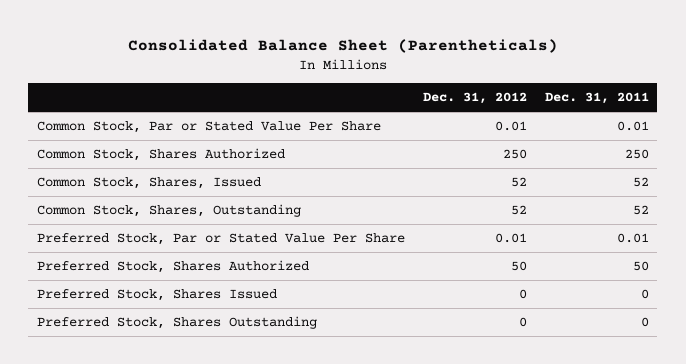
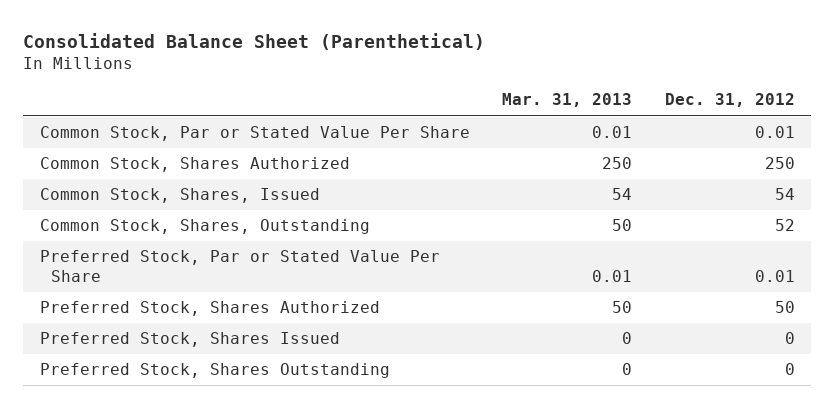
[127,39,558,54] Consolidated Balance Sheet (Parentheticals) -> [23,32,486,50] Consolidated Balance Sheet (Parenthetical)
[544,92,649,105] Dec. 31, 2011 -> none
none -> [502,93,633,108] Mar. 31, 2013
[510,177,527,188] 52 -> [774,188,795,201] 54

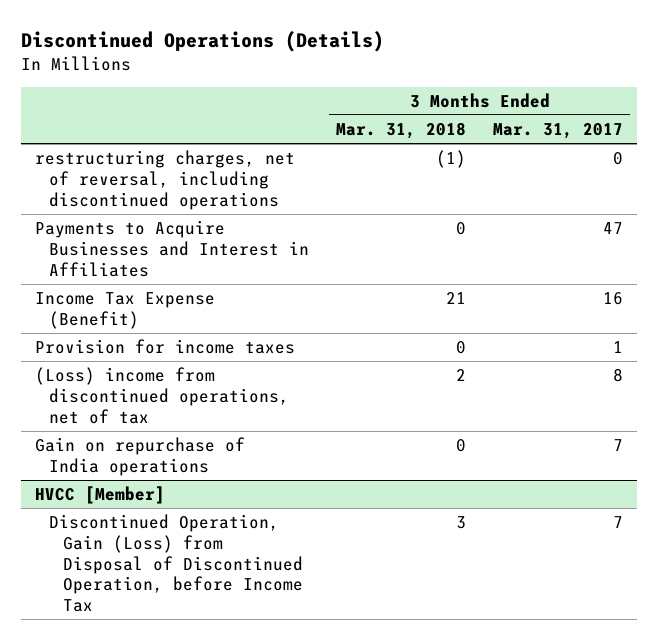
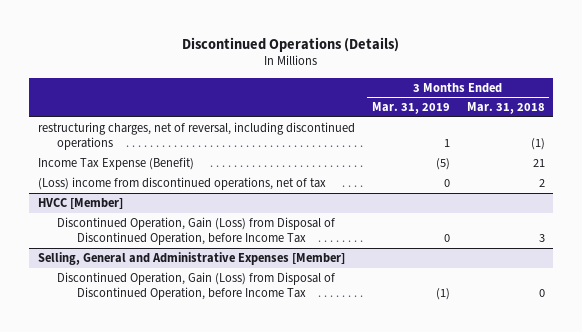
[493,122,624,139] Mar. 31, 2017 -> none
none -> [371,102,450,115] Mar. 31, 2019
[34,219,309,277] Payments to Acquire Businesses and Interest in Affiliates -> none
[34,338,295,354] Provision for income taxes -> none
[34,436,245,476] Gain on repurchase of India operations -> none
none -> [37,251,345,265] Selling, General and Administrative Expenses [Member]
none -> [57,271,336,301] Discontinued Operation, Gain (Loss) from Disposal of Discontinued Operation, before Income Tax

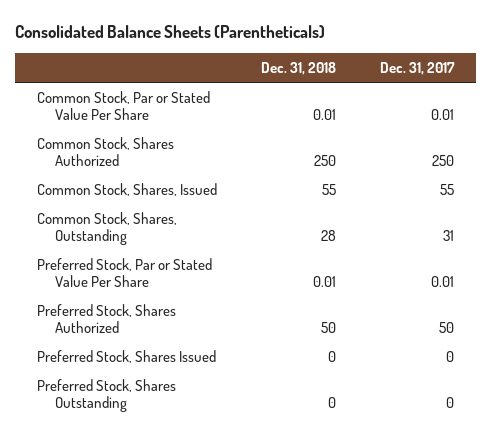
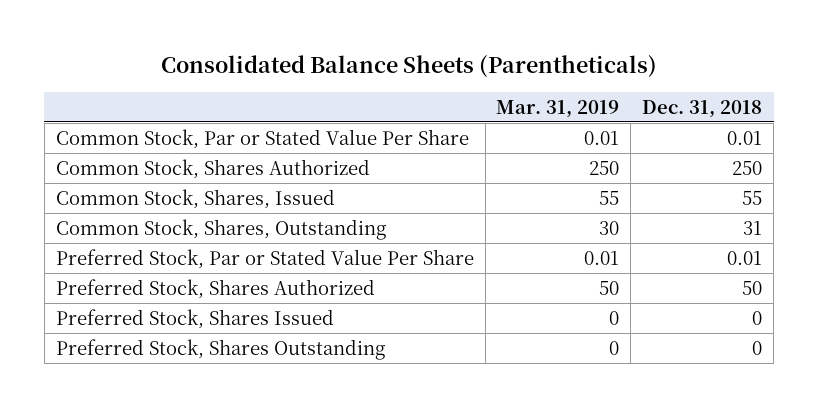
[380,62,456,76] Dec. 31, 2017 -> none
none -> [496,99,620,118] Mar. 31, 2019
[321,230,337,242] 28 -> [743,220,763,235] 31

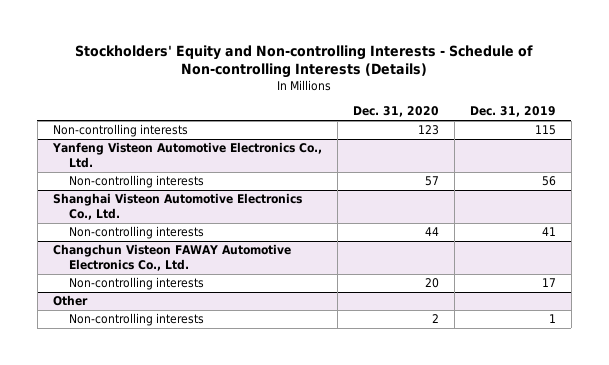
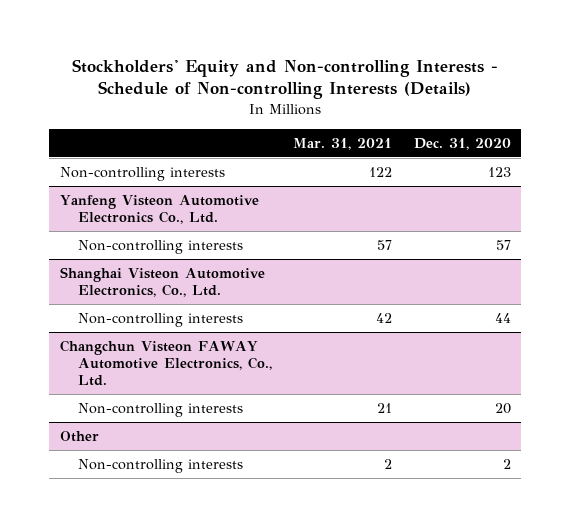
[469,106,556,118] Dec. 31, 2019 -> none
none -> [293,137,393,150] Mar. 31, 2021
[52,193,302,221] Shanghai Visteon Automotive Electronics Co., Ltd. -> [59,266,265,298] Shanghai Visteon Automotive Electronics, Co., Ltd.
[52,244,291,272] Changchun Visteon FAWAY Automotive Electronics Co., Ltd. -> [59,339,272,387] Changchun Visteon FAWAY Automotive Electronics, Co., Ltd.

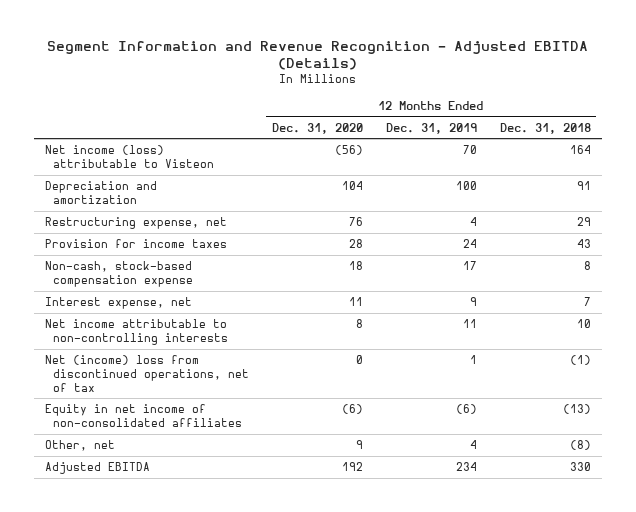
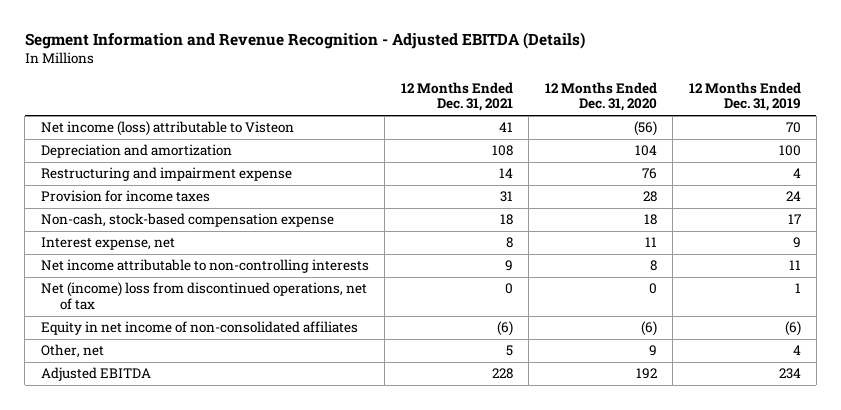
[499,122,591,134] Dec. 31, 2018 -> none
none -> [400,81,513,112] 12 Months Ended Dec. 31, 2021
[45,217,228,230] Restructuring expense, net -> [40,167,292,182] Restructuring and impairment expense

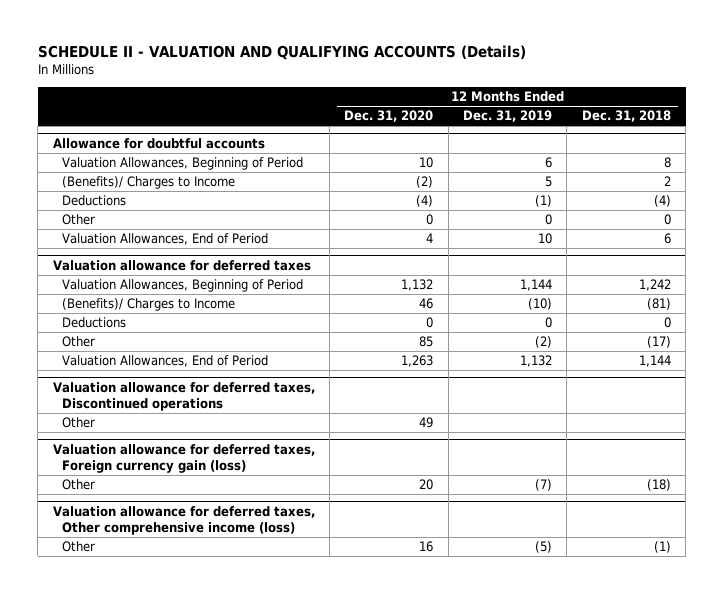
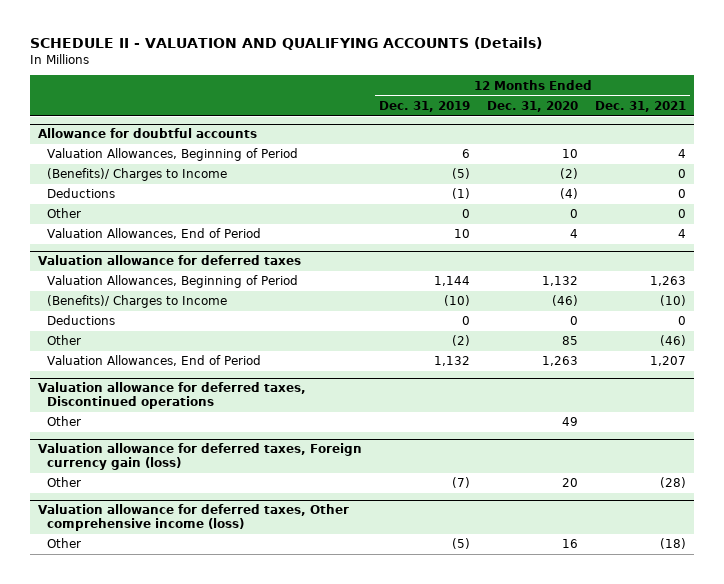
[581,110,671,123] Dec. 31, 2018 -> none
none -> [594,100,686,112] Dec. 31, 2021
[545,176,553,188] 5 -> [452,168,471,180] (5)
[419,298,434,310] 46 -> [552,295,579,307] (46)

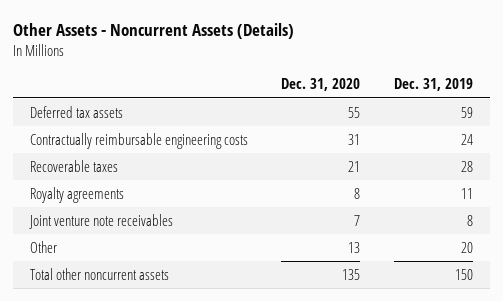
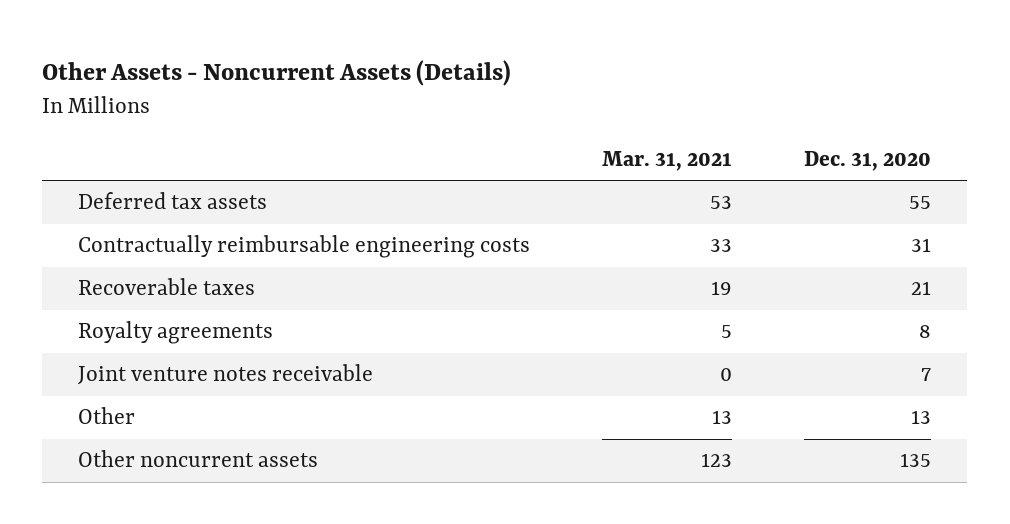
[394,78,474,92] Dec. 31, 2019 -> none
none -> [602,150,733,171] Mar. 31, 2021
[28,213,173,229] Joint venture note receivables -> [78,364,374,386] Joint venture notes receivable
[29,267,169,280] Total other noncurrent assets -> [78,450,319,468] Other noncurrent assets

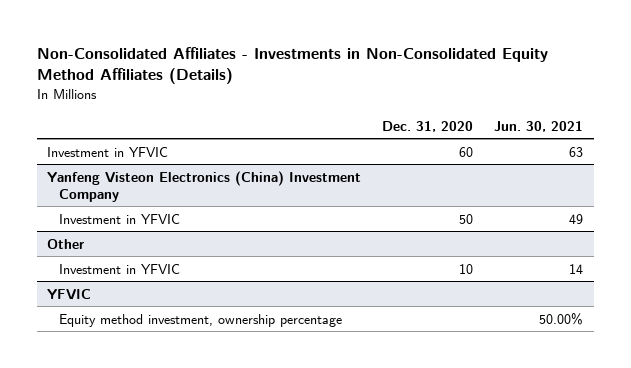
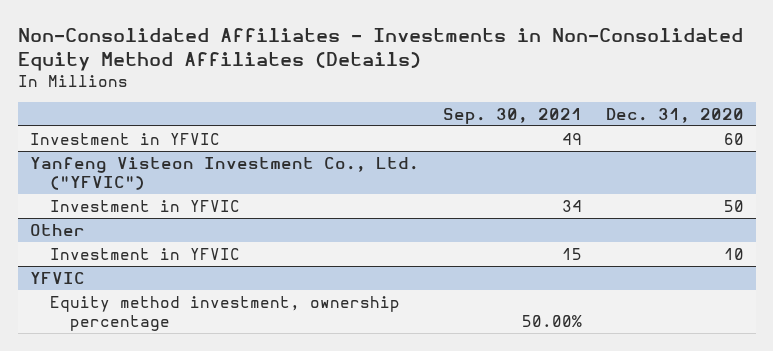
[494,120,584,132] Jun. 30, 2021 -> none
none -> [442,107,582,124] Sep. 30, 2021
[47,170,362,202] Yanfeng Visteon Electronics (China) Investment Company -> [29,156,419,190] Yanfeng Visteon Investment Co., Ltd. ("YFVIC")

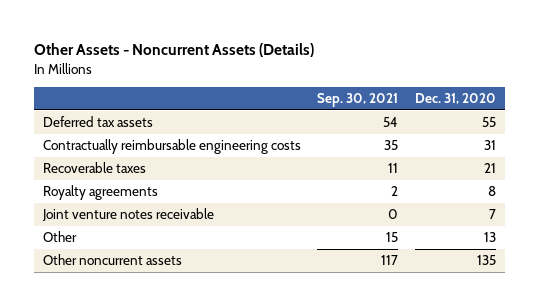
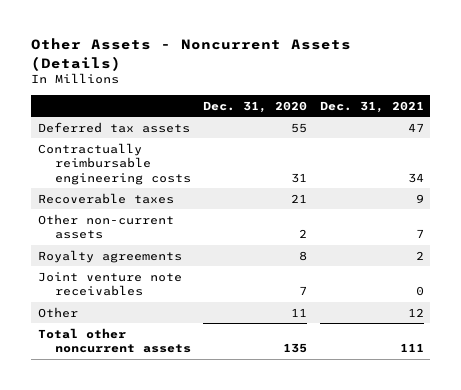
[317,93,399,108] Sep. 30, 2021 -> none
none -> [319,100,424,113] Dec. 31, 2021
none -> [37,213,174,240] Other non-current assets
[41,208,214,222] Joint venture notes receivable -> [37,271,182,297] Joint venture note receivables
[484,232,497,243] 13 -> [291,307,308,317] 11
[42,254,182,266] Other noncurrent assets -> [37,327,191,354] Total other noncurrent assets

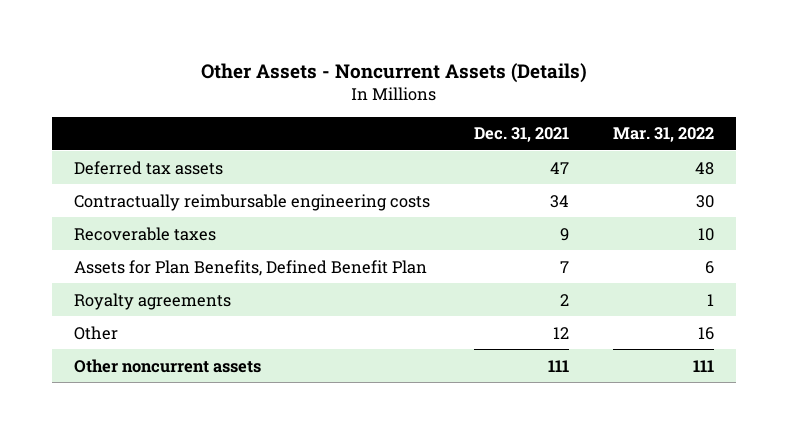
[203,100,308,113] Dec. 31, 2020 -> none
none -> [612,127,714,143] Mar. 31, 2022
[37,213,174,240] Other non-current assets -> [74,259,428,276] Assets for Plan Benefits, Defined Benefit Plan
[37,271,182,297] Joint venture note receivables -> none
[37,327,191,354] Total other noncurrent assets -> [74,358,262,373] Other noncurrent assets

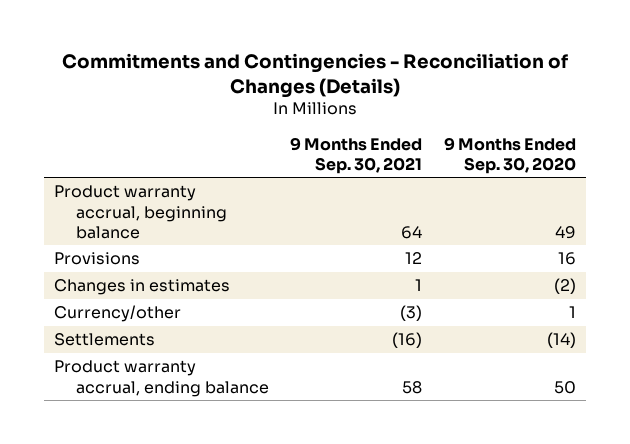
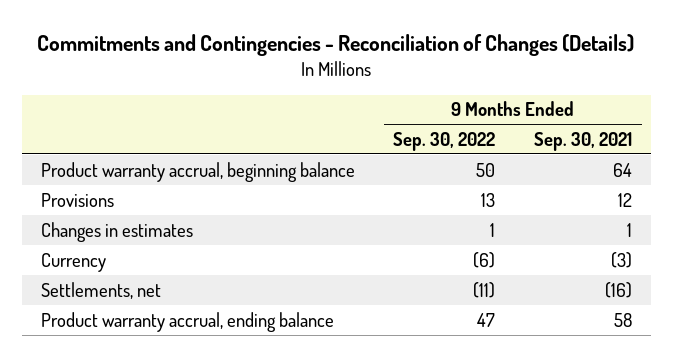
[443,136,576,174] 9 Months Ended Sep. 30, 2020 -> none
none -> [393,131,496,151] Sep. 30, 2022
[54,305,182,323] Currency/other -> [40,252,106,272] Currency
[54,333,156,347] Settlements -> [40,281,161,299] Settlements, net

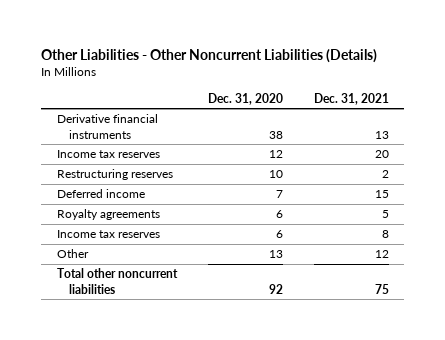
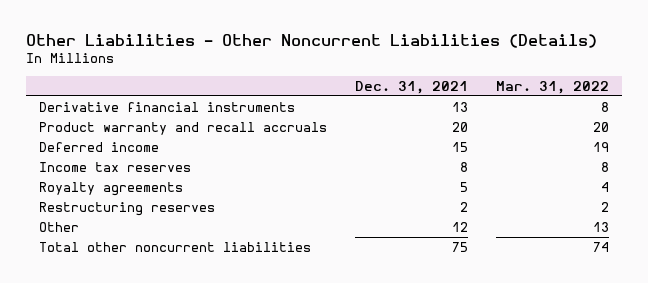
[207,92,283,105] Dec. 31, 2020 -> none
none -> [495,80,609,94] Mar. 31, 2022
[56,150,160,159] Income tax reserves -> [39,121,328,135] Product warranty and recall accruals
[56,209,160,221] Royalty agreements -> [39,181,184,196] Royalty agreements
[56,169,173,181] Restructuring reserves -> [39,201,216,216] Restructuring reserves

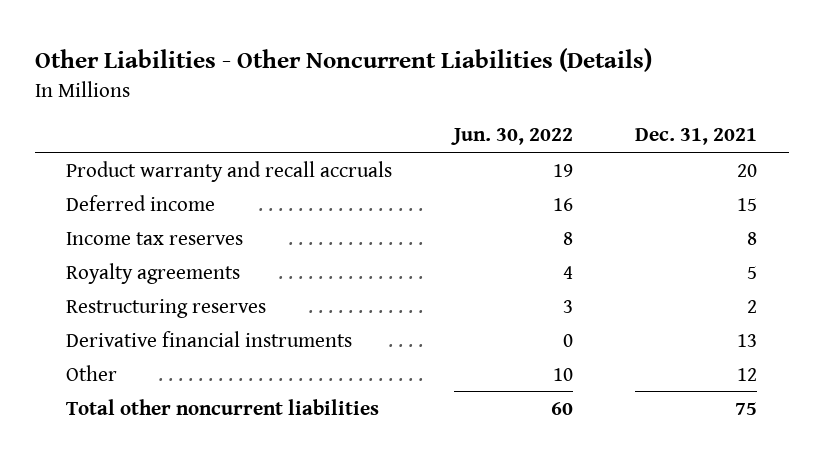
[495,80,609,94] Mar. 31, 2022 -> none
none -> [451,128,574,146] Jun. 30, 2022
[39,101,296,112] Derivative financial instruments -> [66,330,353,347] Derivative financial instruments

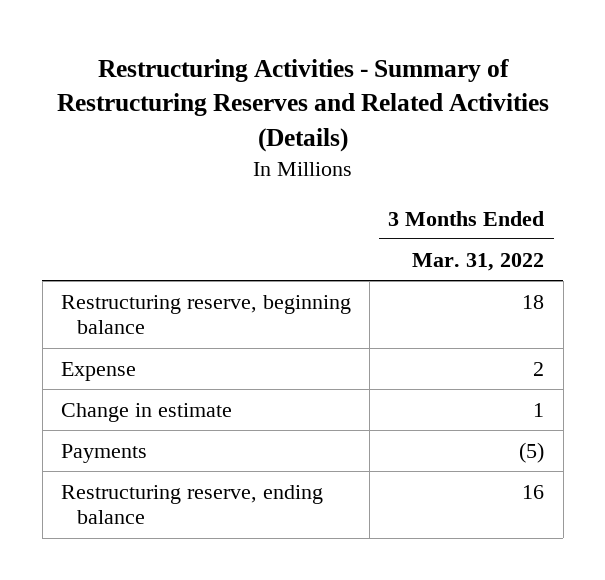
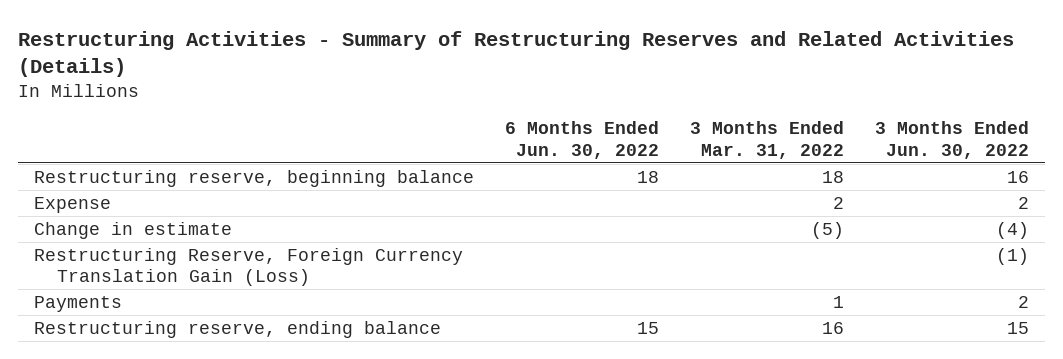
none -> [504,121,659,159] 6 Months Ended Jun. 30, 2022
none -> [875,121,1030,159] 3 Months Ended Jun. 30, 2022
[533,402,545,417] 1 -> [810,221,844,239] (5)
none -> [33,247,463,287] Restructuring Reserve, Foreign Currency Translation Gain (Loss)
[519,441,545,463] (5) -> [832,295,844,308] 1

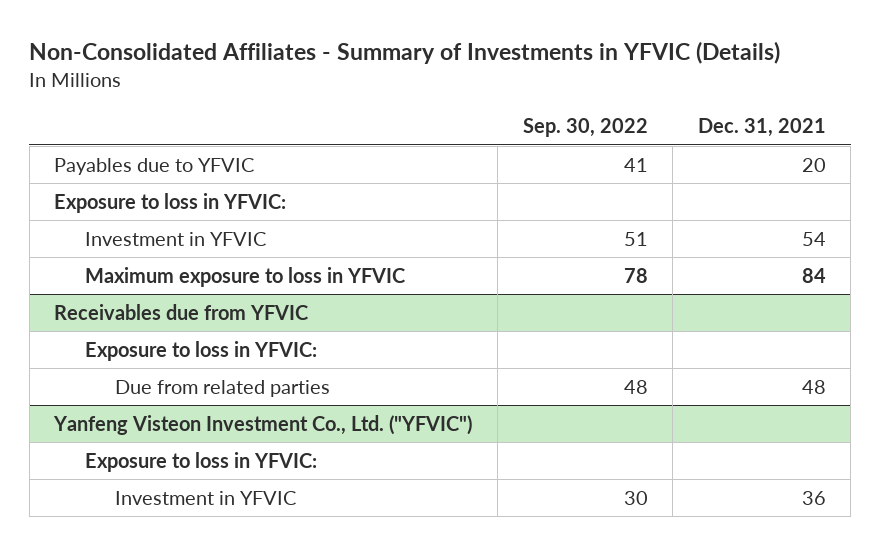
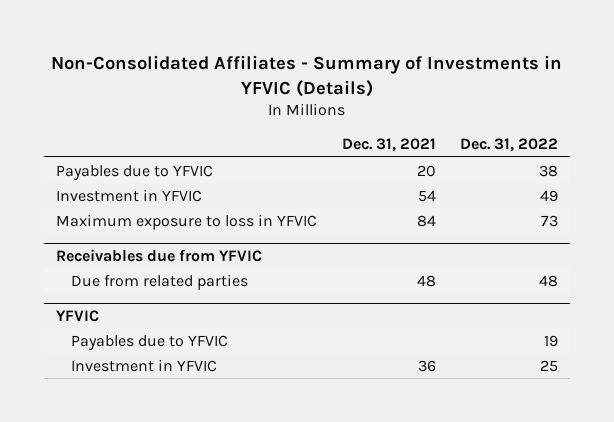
[522,118,648,138] Sep. 30, 2022 -> none
none -> [459,137,558,152] Dec. 31, 2022
[54,192,287,213] Exposure to loss in YFVIC: -> none
[84,340,317,361] Exposure to loss in YFVIC: -> none
[84,451,317,472] Exposure to loss in YFVIC: -> none
[53,414,473,435] Yanfeng Visteon Investment Co., Ltd. ("YFVIC") -> [56,309,100,322] YFVIC
none -> [70,334,228,350] Payables due to YFVIC

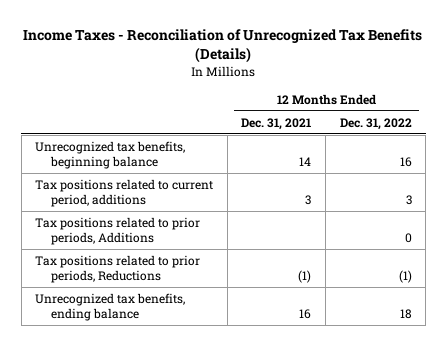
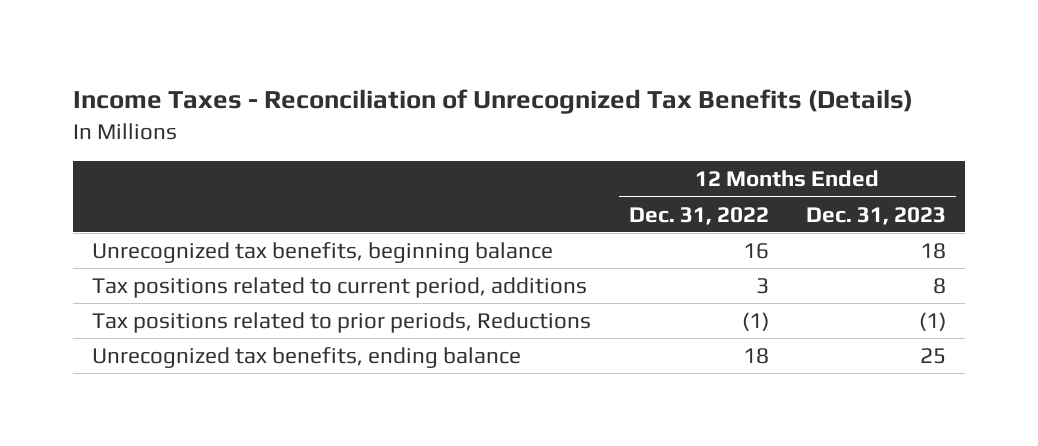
[241,117,312,130] Dec. 31, 2021 -> none
none -> [806,206,947,225] Dec. 31, 2023
[35,216,201,245] Tax positions related to prior periods, Additions -> none

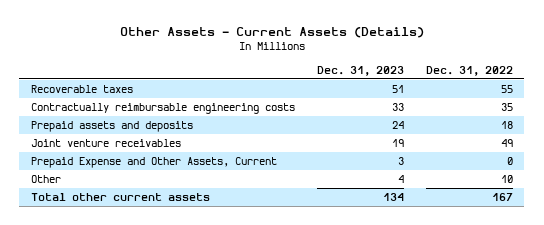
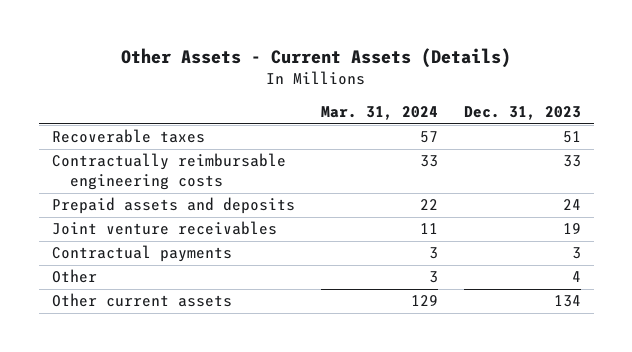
[426,65,514,76] Dec. 31, 2022 -> none
none -> [320,106,438,121] Mar. 31, 2024
[30,157,277,169] Prepaid Expense and Other Assets, Current -> none
none -> [51,245,232,263] Contractual payments
[30,193,210,202] Total other current assets -> [51,293,232,308] Other current assets

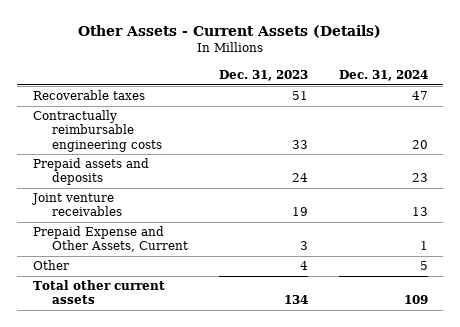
[320,106,438,121] Mar. 31, 2024 -> none
none -> [338,70,428,82] Dec. 31, 2024
[51,245,232,263] Contractual payments -> none
none -> [32,226,188,253] Prepaid Expense and Other Assets, Current
[51,293,232,308] Other current assets -> [32,280,165,305] Total other current assets

